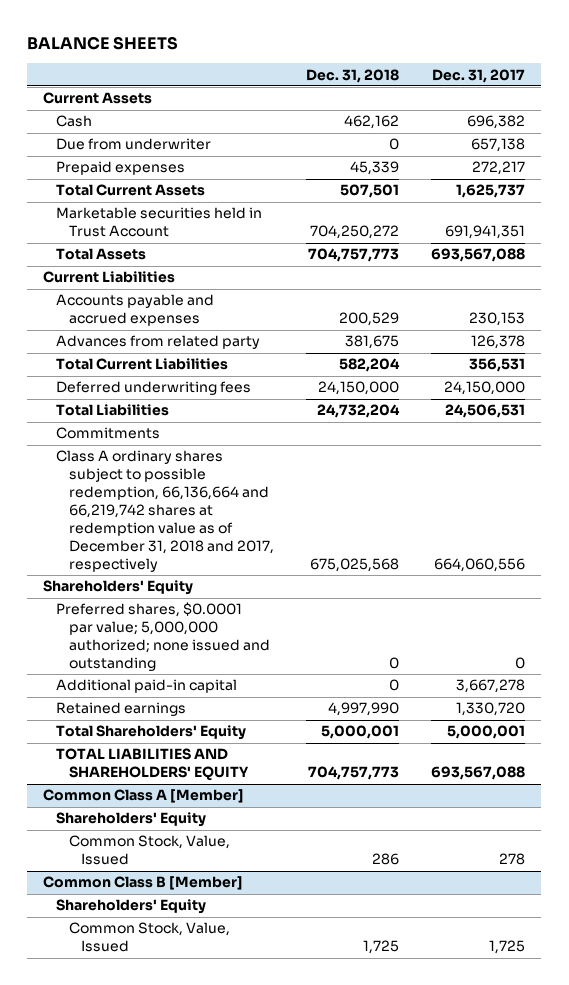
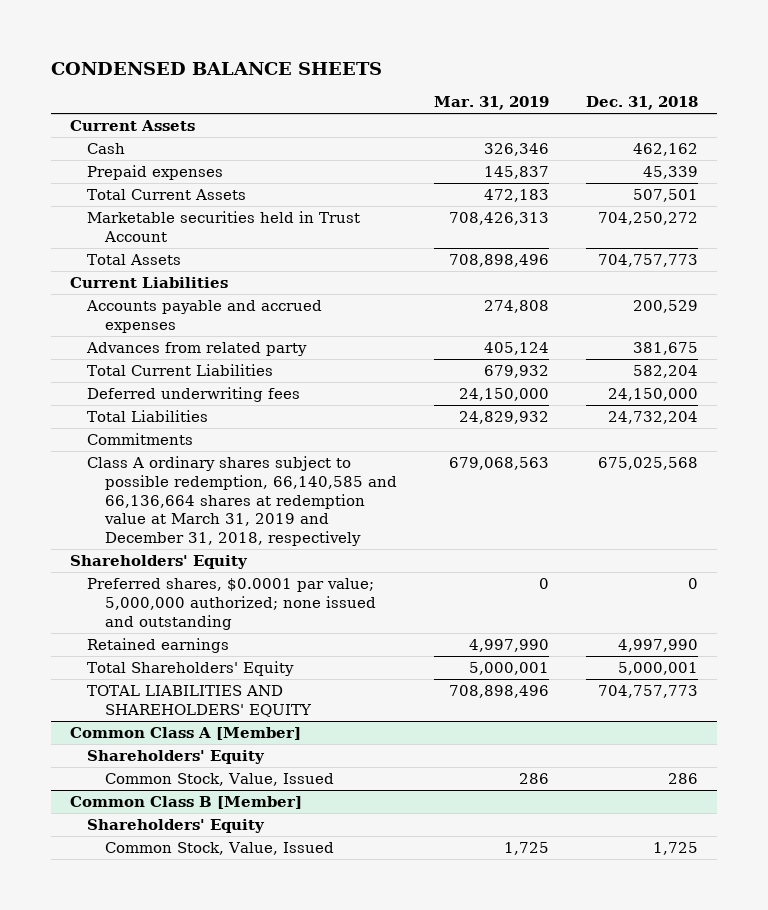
[27,36,179,51] BALANCE SHEETS -> [51,61,383,75] CONDENSED BALANCE SHEETS
[432,68,526,83] Dec. 31, 2017 -> none
none -> [434,96,550,111] Mar. 31, 2019
[56,138,212,151] Due from underwriter -> none
[56,450,274,573] Class A ordinary shares subject to possible redemption, 66,136,664 and 66,219,742 shares at redemption value as of December 31, 2018 and 2017, respectively -> [87,456,398,546] Class A ordinary shares subject to possible redemption, 66,140,585 and 66,136,664 shares at redemption value at March 31, 2019 and December 31, 2018, respectively
[56,679,238,694] Additional paid-in capital -> none

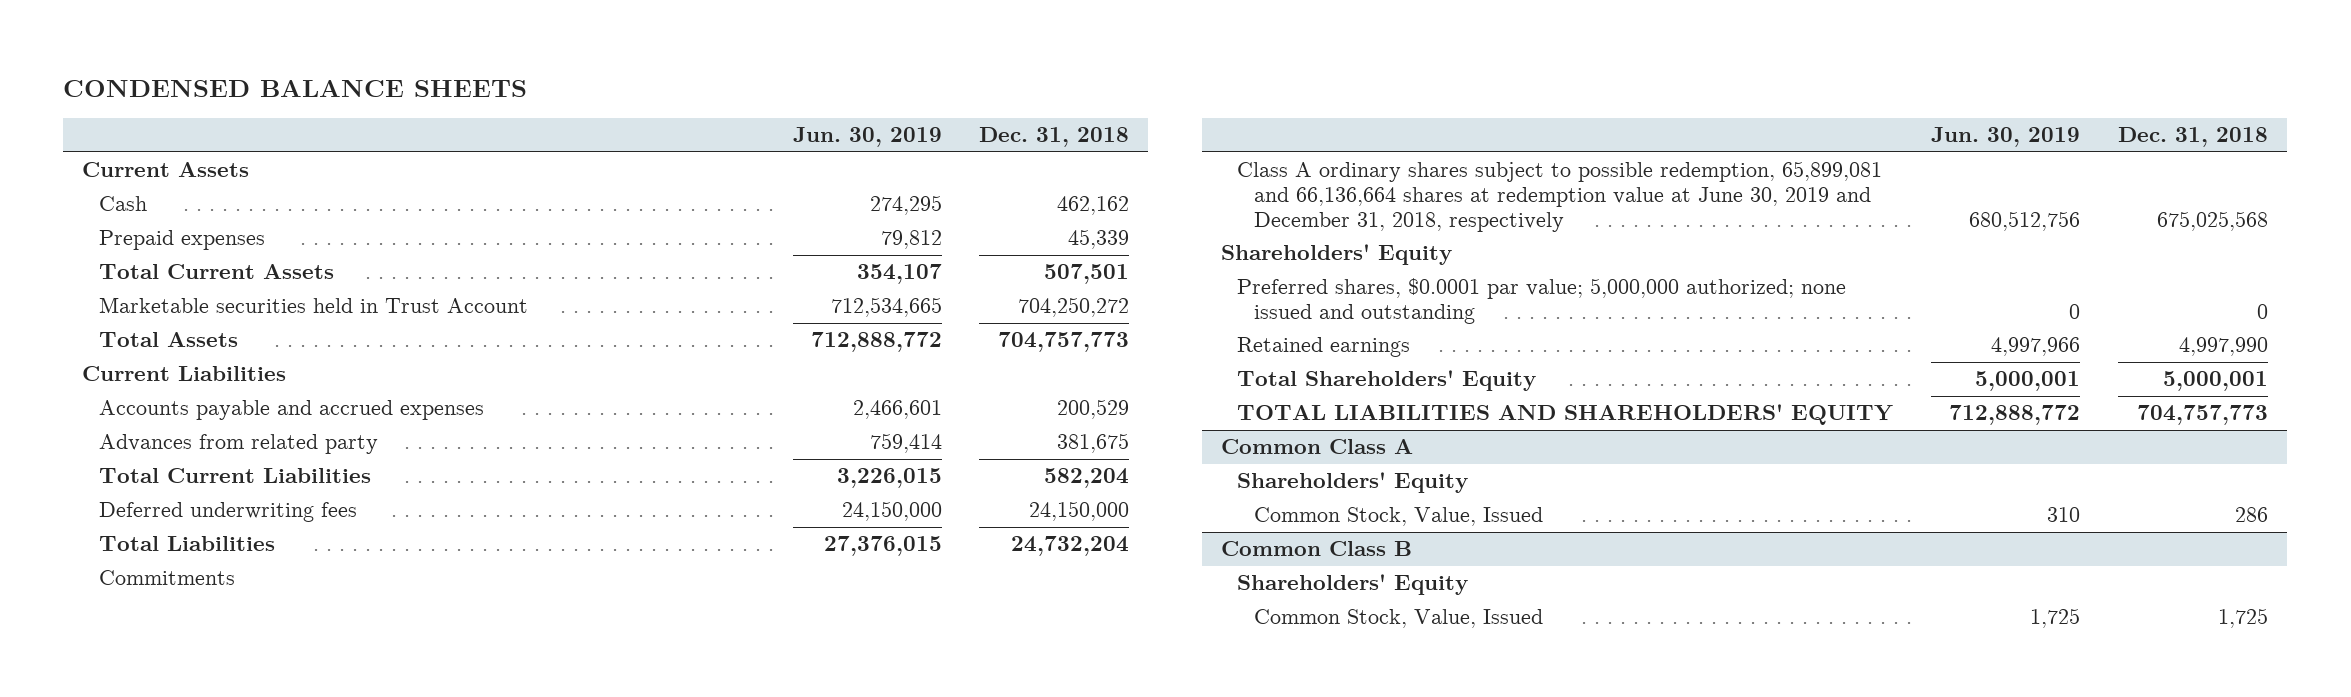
[434,96,550,111] Mar. 31, 2019 -> none
none -> [792,127,942,148] Jun. 30, 2019
[87,456,398,546] Class A ordinary shares subject to possible redemption, 66,140,585 and 66,136,664 shares at redemption value at March 31, 2019 and December 31, 2018, respectively -> [1237,161,1883,232] Class A ordinary shares subject to possible redemption, 65,899,081 and 66,136,664 shares at redemption value at June 30, 2019 and December 31, 2018, respectively
[69,727,301,741] Common Class A [Member] -> [1221,439,1414,455] Common Class A
[69,796,302,810] Common Class B [Member] -> [1221,541,1413,557] Common Class B

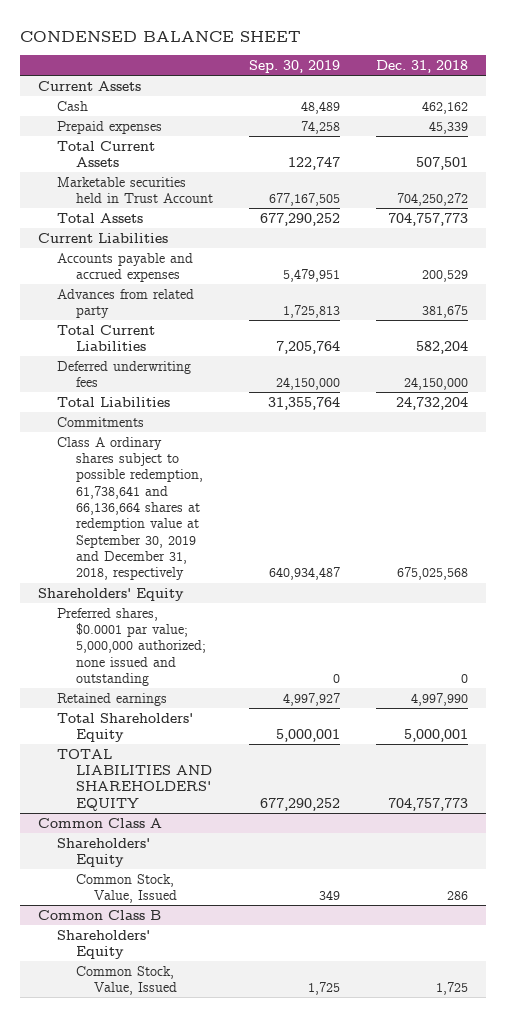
[63,79,528,97] CONDENSED BALANCE SHEETS -> [20,30,302,42] CONDENSED BALANCE SHEET
[792,127,942,148] Jun. 30, 2019 -> none
none -> [248,60,340,74] Sep. 30, 2019
[1237,161,1883,232] Class A ordinary shares subject to possible redemption, 65,899,081 and 66,136,664 shares at redemption value at June 30, 2019 and December 31, 2018, respectively -> [57,436,203,581] Class A ordinary shares subject to possible redemption, 61,738,641 and 66,136,664 shares at redemption value at September 30, 2019 and December 31, 2018, respectively

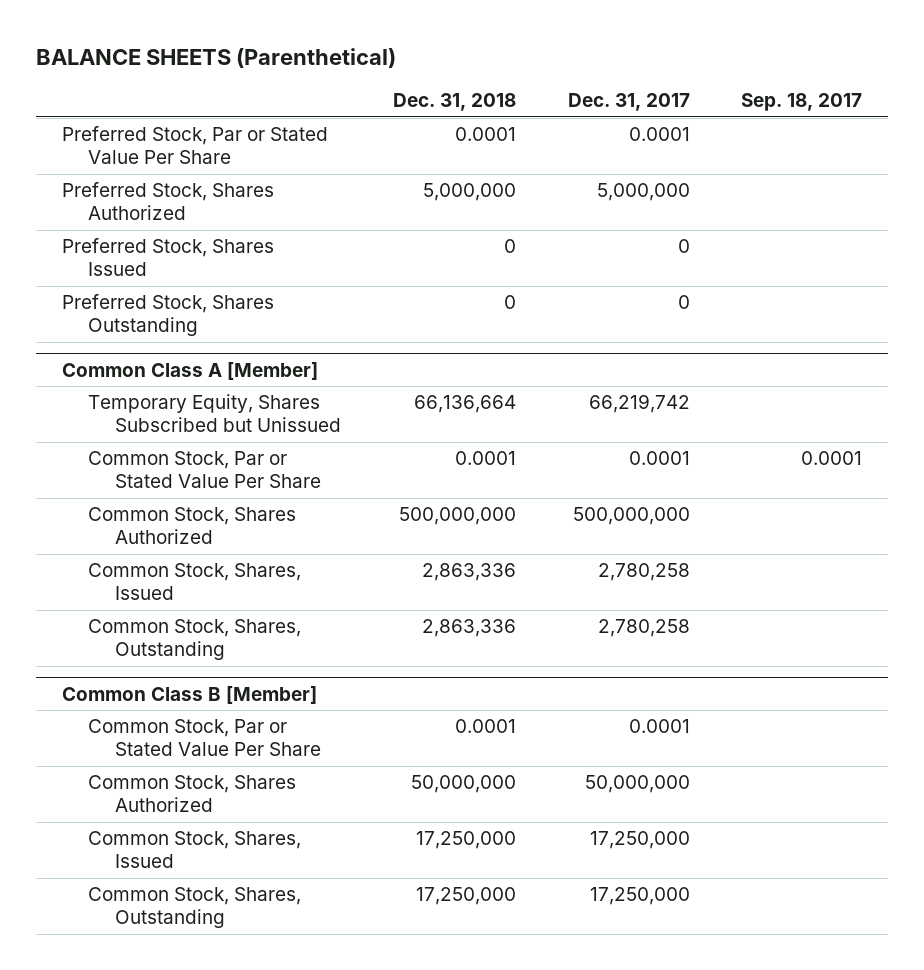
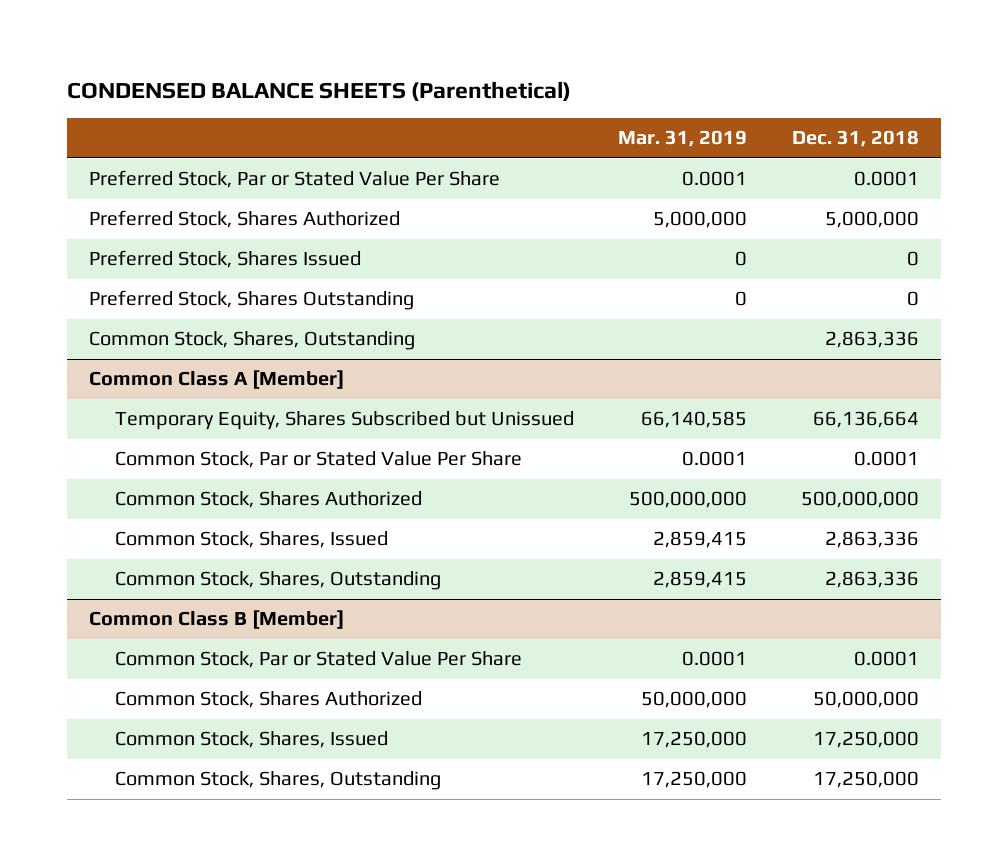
[35,48,396,69] BALANCE SHEETS (Parenthetical) -> [67,81,572,102] CONDENSED BALANCE SHEETS (Parenthetical)
[567,93,690,112] Dec. 31, 2017 -> none
[741,93,863,112] Sep. 18, 2017 -> none
none -> [618,130,748,148] Mar. 31, 2019
none -> [89,331,416,351] Common Stock, Shares, Outstanding

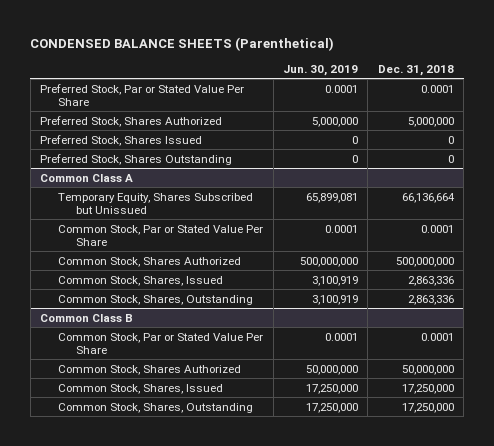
[618,130,748,148] Mar. 31, 2019 -> none
none -> [283,64,359,76] Jun. 30, 2019
[89,331,416,351] Common Stock, Shares, Outstanding -> none
[89,370,345,390] Common Class A [Member] -> [40,173,134,182] Common Class A
[89,610,345,630] Common Class B [Member] -> [40,313,134,322] Common Class B

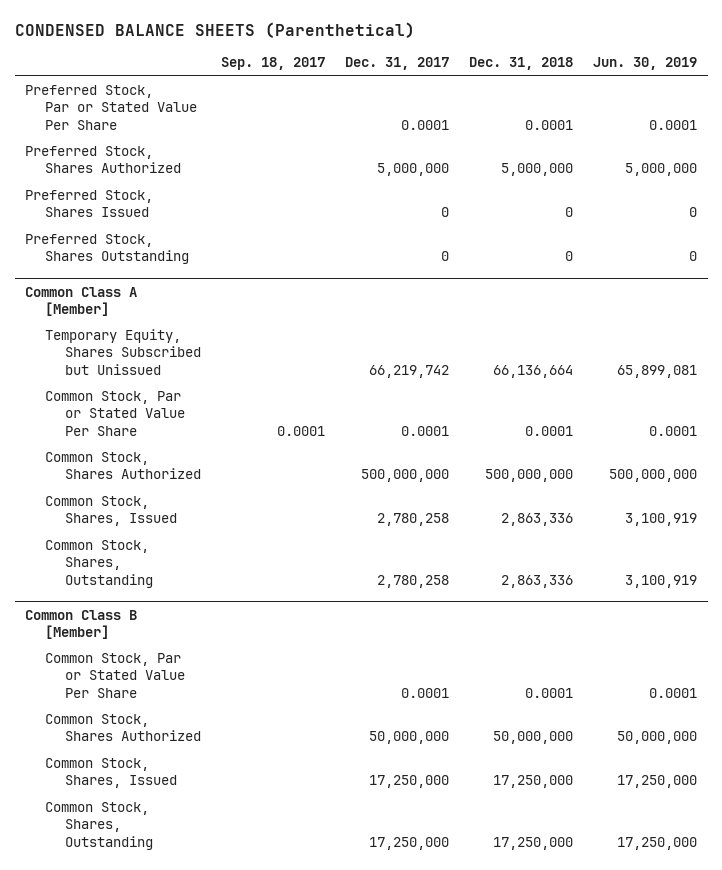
none -> [221,57,326,71] Sep. 18, 2017
none -> [345,57,450,71] Dec. 31, 2017
[40,173,134,182] Common Class A -> [24,286,137,316] Common Class A [Member]
[40,313,134,322] Common Class B -> [24,609,137,639] Common Class B [Member]

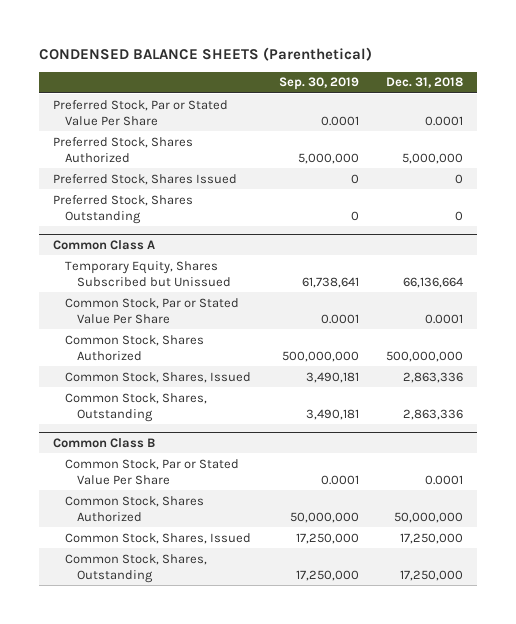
[221,57,326,71] Sep. 18, 2017 -> none
[345,57,450,71] Dec. 31, 2017 -> none
[593,57,698,71] Jun. 30, 2019 -> none
none -> [278,77,359,91] Sep. 30, 2019
[24,286,137,316] Common Class A [Member] -> [52,239,155,250] Common Class A
[24,609,137,639] Common Class B [Member] -> [52,437,155,448] Common Class B

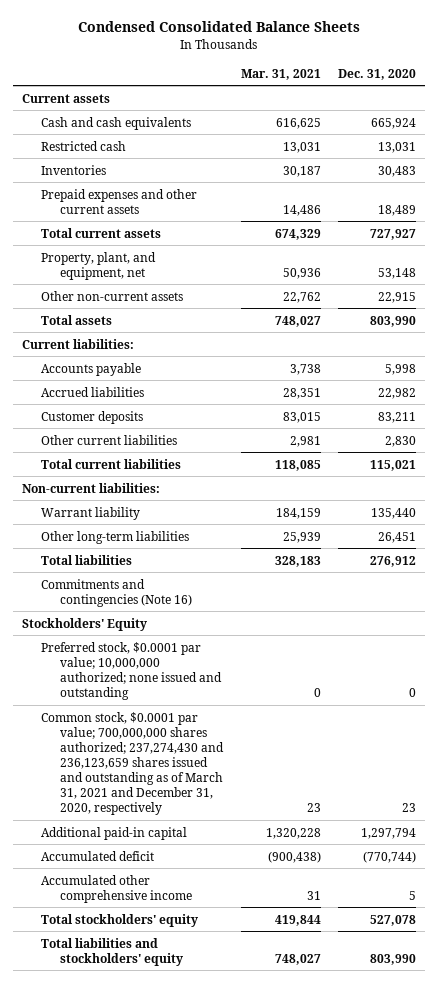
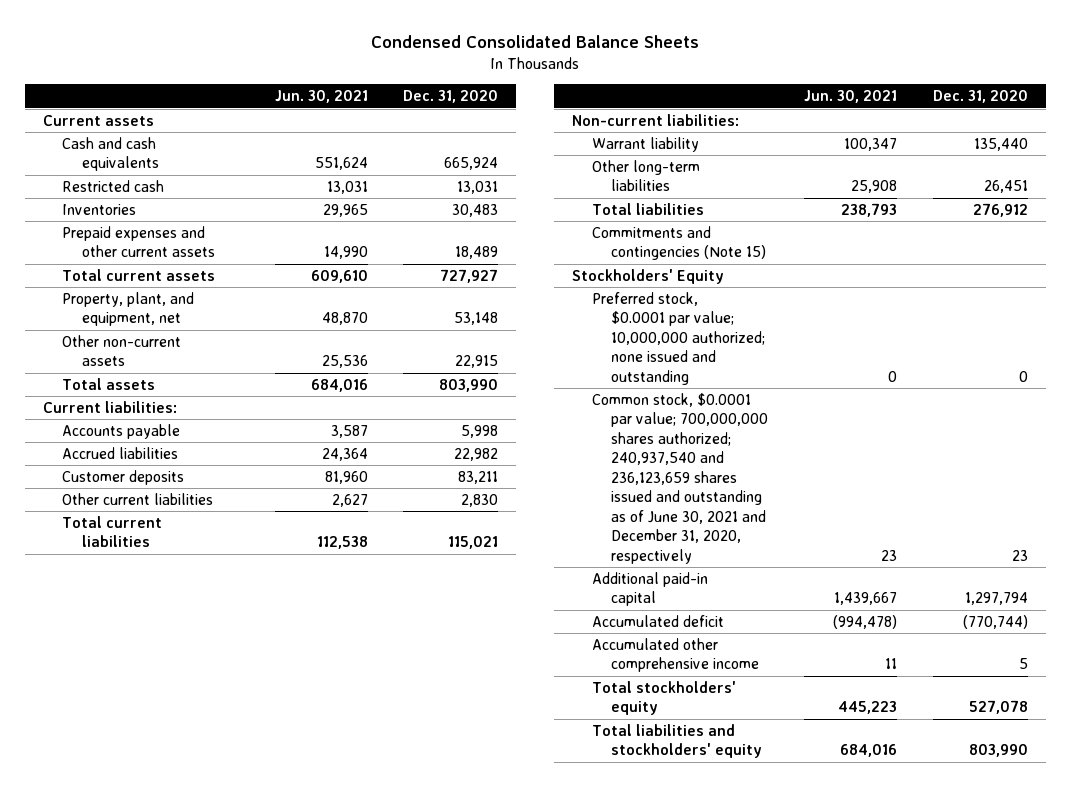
[240,68,321,80] Mar. 31, 2021 -> none
none -> [274,90,368,104] Jun. 30, 2021
[41,578,192,607] Commitments and contingencies (Note 16) -> [591,225,767,261] Commitments and contingencies (Note 15)
[41,711,224,816] Common stock, $0.0001 par value; 700,000,000 shares authorized; 237,274,430 and 236,123,659 shares issued and outstanding as of March 31, 2021 and December 31, 2020, respectively -> [591,392,769,564] Common stock, $0.0001 par value; 700,000,000 shares authorized; 240,937,540 and 236,123,659 shares issued and outstanding as of June 30, 2021 and December 31, 2020, respectively

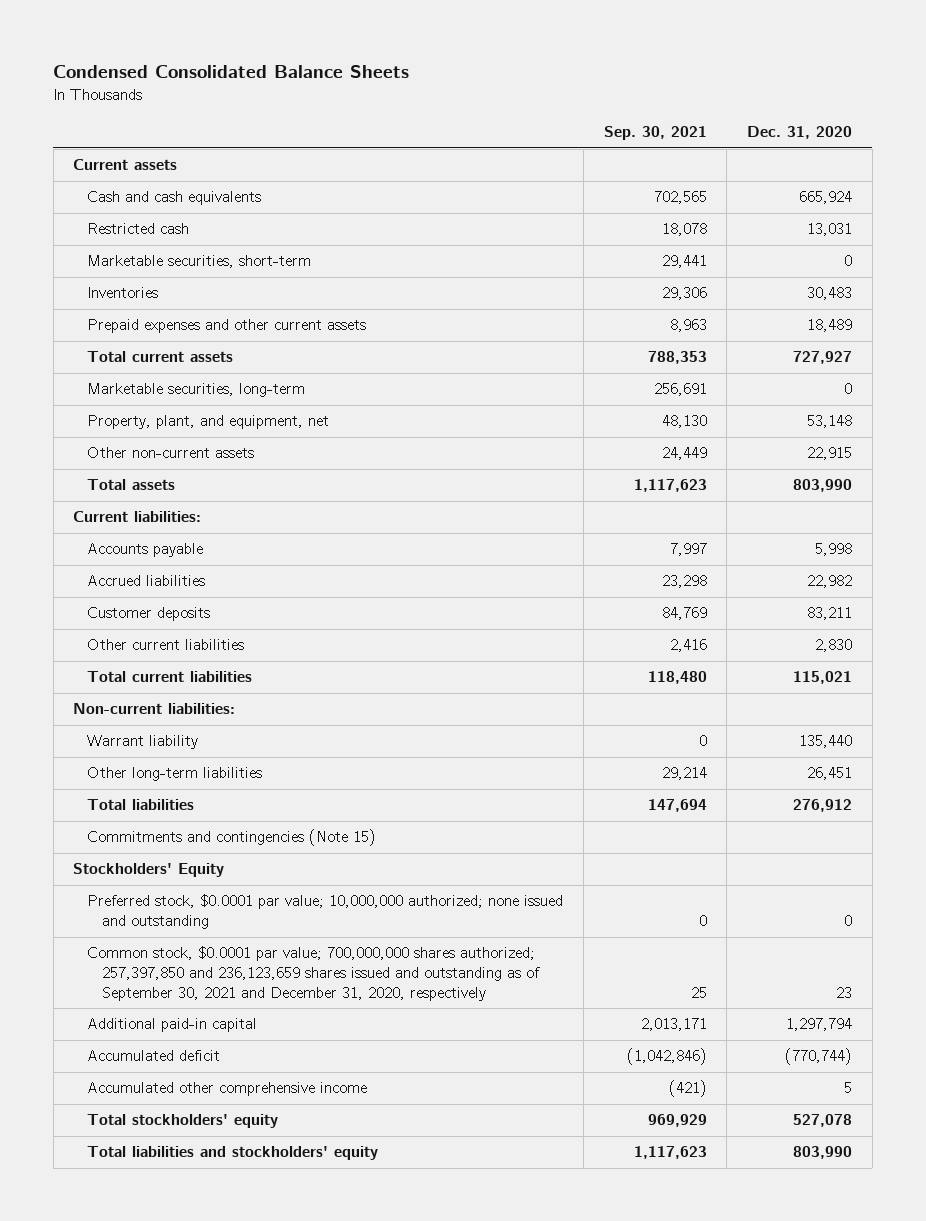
[274,90,368,104] Jun. 30, 2021 -> none
none -> [603,126,707,141] Sep. 30, 2021
none -> [87,255,312,269] Marketable securities, short-term
none -> [87,383,306,398] Marketable securities, long-term
[591,392,769,564] Common stock, $0.0001 par value; 700,000,000 shares authorized; 240,937,540 and 236,123,659 shares issued and outstanding as of June 30, 2021 and December 31, 2020, respectively -> [87,946,540,1002] Common stock, $0.0001 par value; 700,000,000 shares authorized; 257,397,850 and 236,123,659 shares issued and outstanding as of September 30, 2021 and December 31, 2020, respectively

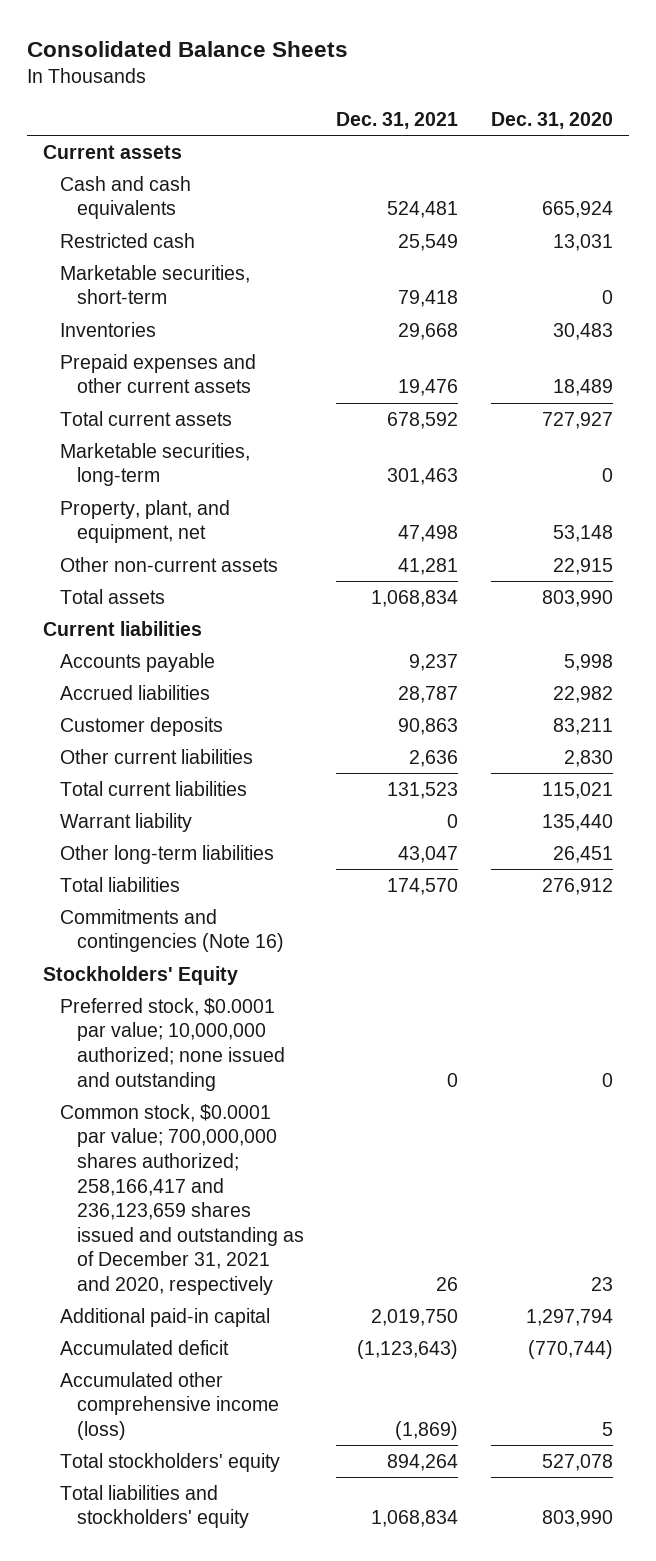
[53,65,410,79] Condensed Consolidated Balance Sheets -> [26,40,348,57] Consolidated Balance Sheets
[603,126,707,141] Sep. 30, 2021 -> none
none -> [336,111,459,129] Dec. 31, 2021
[73,511,202,523] Current liabilities: -> [42,620,202,636] Current liabilities
[73,703,236,715] Non-current liabilities: -> none
[87,829,377,847] Commitments and contingencies (Note 15) -> [59,908,284,953] Commitments and contingencies (Note 16)
[87,946,540,1002] Common stock, $0.0001 par value; 700,000,000 shares authorized; 257,397,850 and 236,123,659 shares issued and outstanding as of September 30, 2021 and December 31, 2020, respectively -> [59,1103,304,1295] Common stock, $0.0001 par value; 700,000,000 shares authorized; 258,166,417 and 236,123,659 shares issued and outstanding as of December 31, 2021 and 2020, respectively
[87,1082,368,1097] Accumulated other comprehensive income -> [59,1371,279,1441] Accumulated other comprehensive income (loss)

